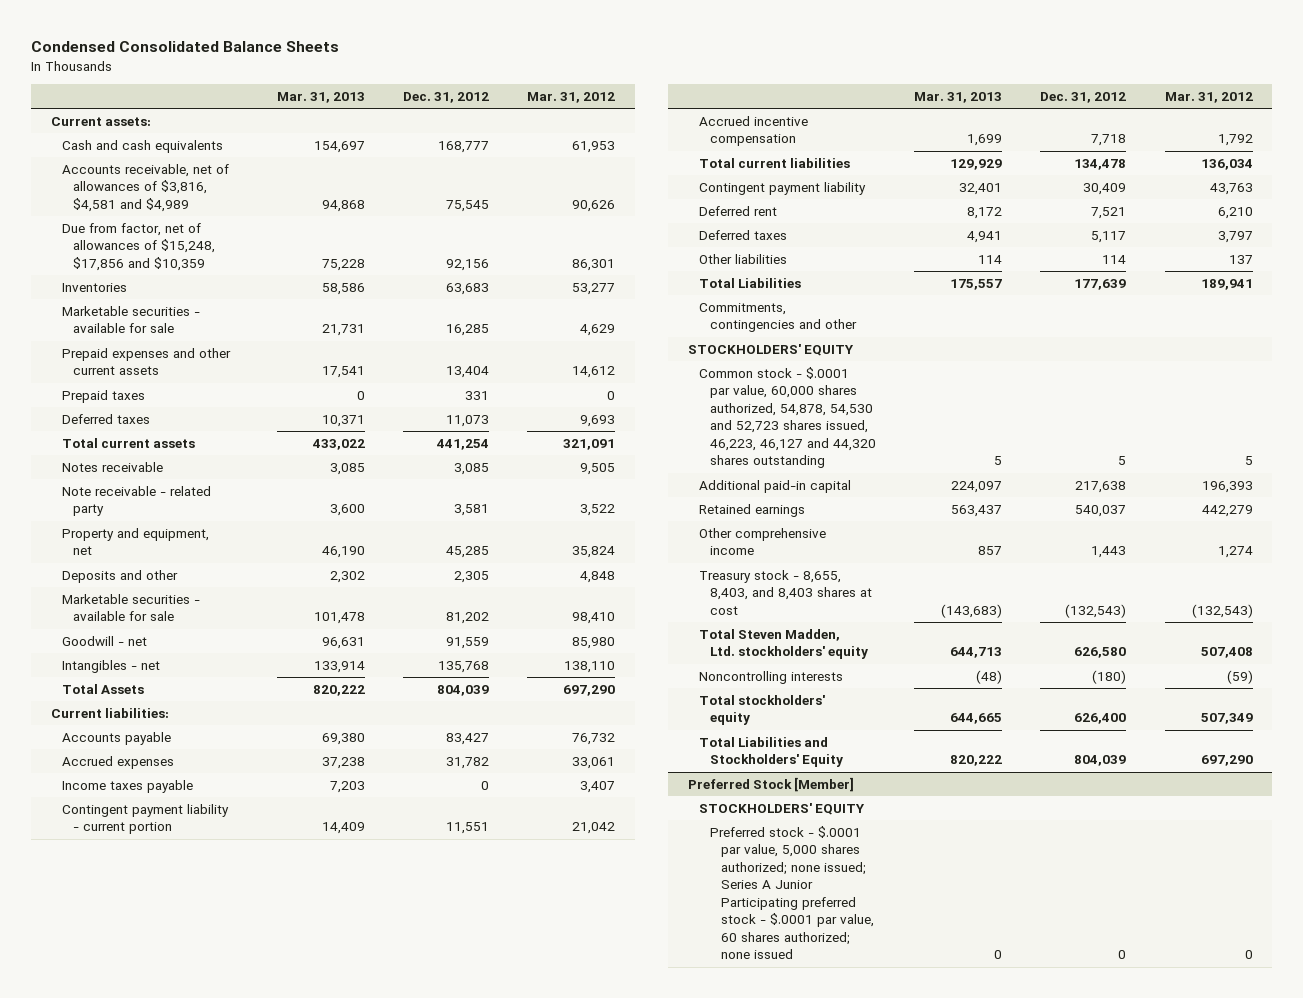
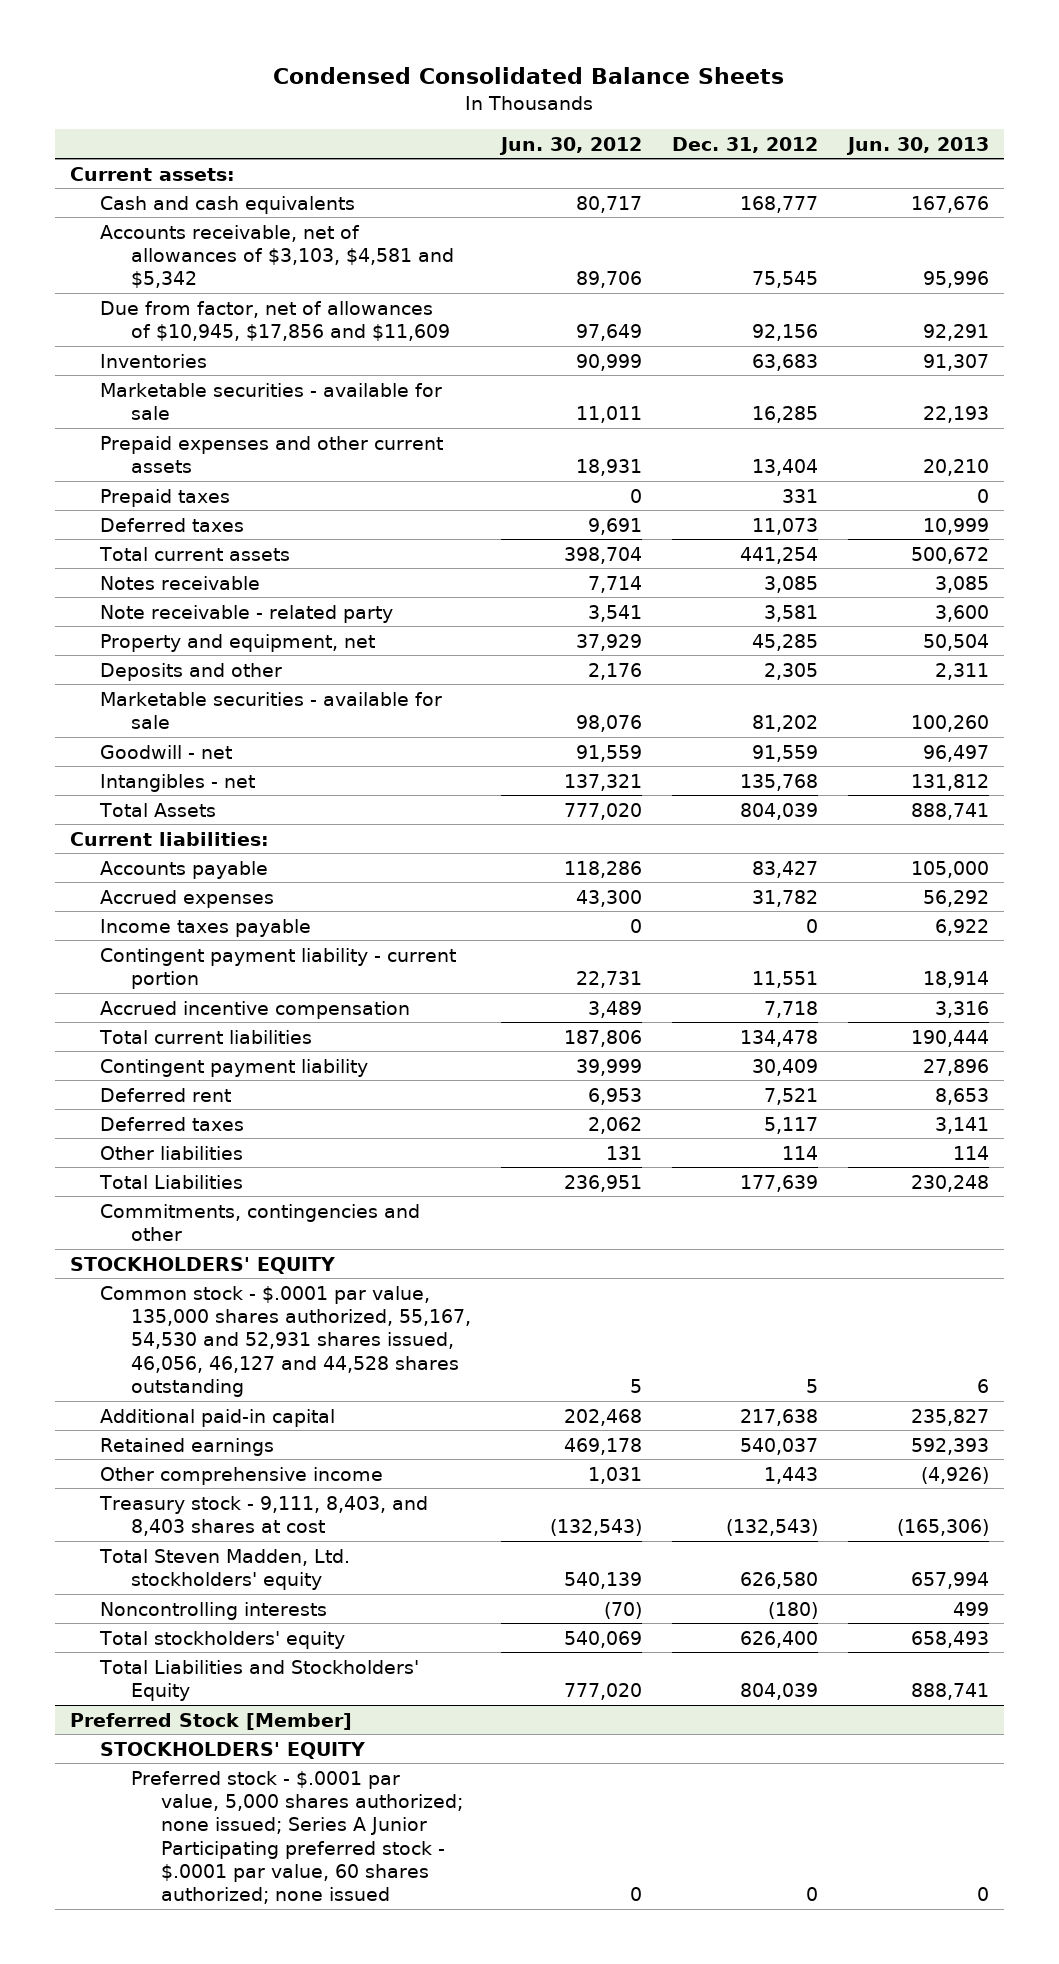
[276,92,365,104] Mar. 31, 2013 -> none
[527,92,616,104] Mar. 31, 2012 -> none
none -> [498,136,642,155] Jun. 30, 2012
none -> [845,136,989,155] Jun. 30, 2013
[61,163,229,212] Accounts receivable, net of allowances of $3,816, $4,581 and $4,989 -> [100,224,454,289] Accounts receivable, net of allowances of $3,103, $4,581 and $5,342
[61,222,215,271] Due from factor, net of allowances of $15,248, $17,856 and $10,359 -> [100,300,450,341] Due from factor, net of allowances of $10,945, $17,856 and $11,609
[698,366,876,469] Common stock - $.0001 par value, 60,000 shares authorized, 54,878, 54,530 and 52,723 shares issued, 46,223, 46,127 and 44,320 shares outstanding -> [100,1285,471,1397] Common stock - $.0001 par value, 135,000 shares authorized, 55,167, 54,530 and 52,931 shares issued, 46,056, 46,127 and 44,528 shares outstanding
[698,569,872,615] Treasury stock - 8,655, 8,403, and 8,403 shares at cost -> [99,1495,429,1536] Treasury stock - 9,111, 8,403, and 8,403 shares at cost

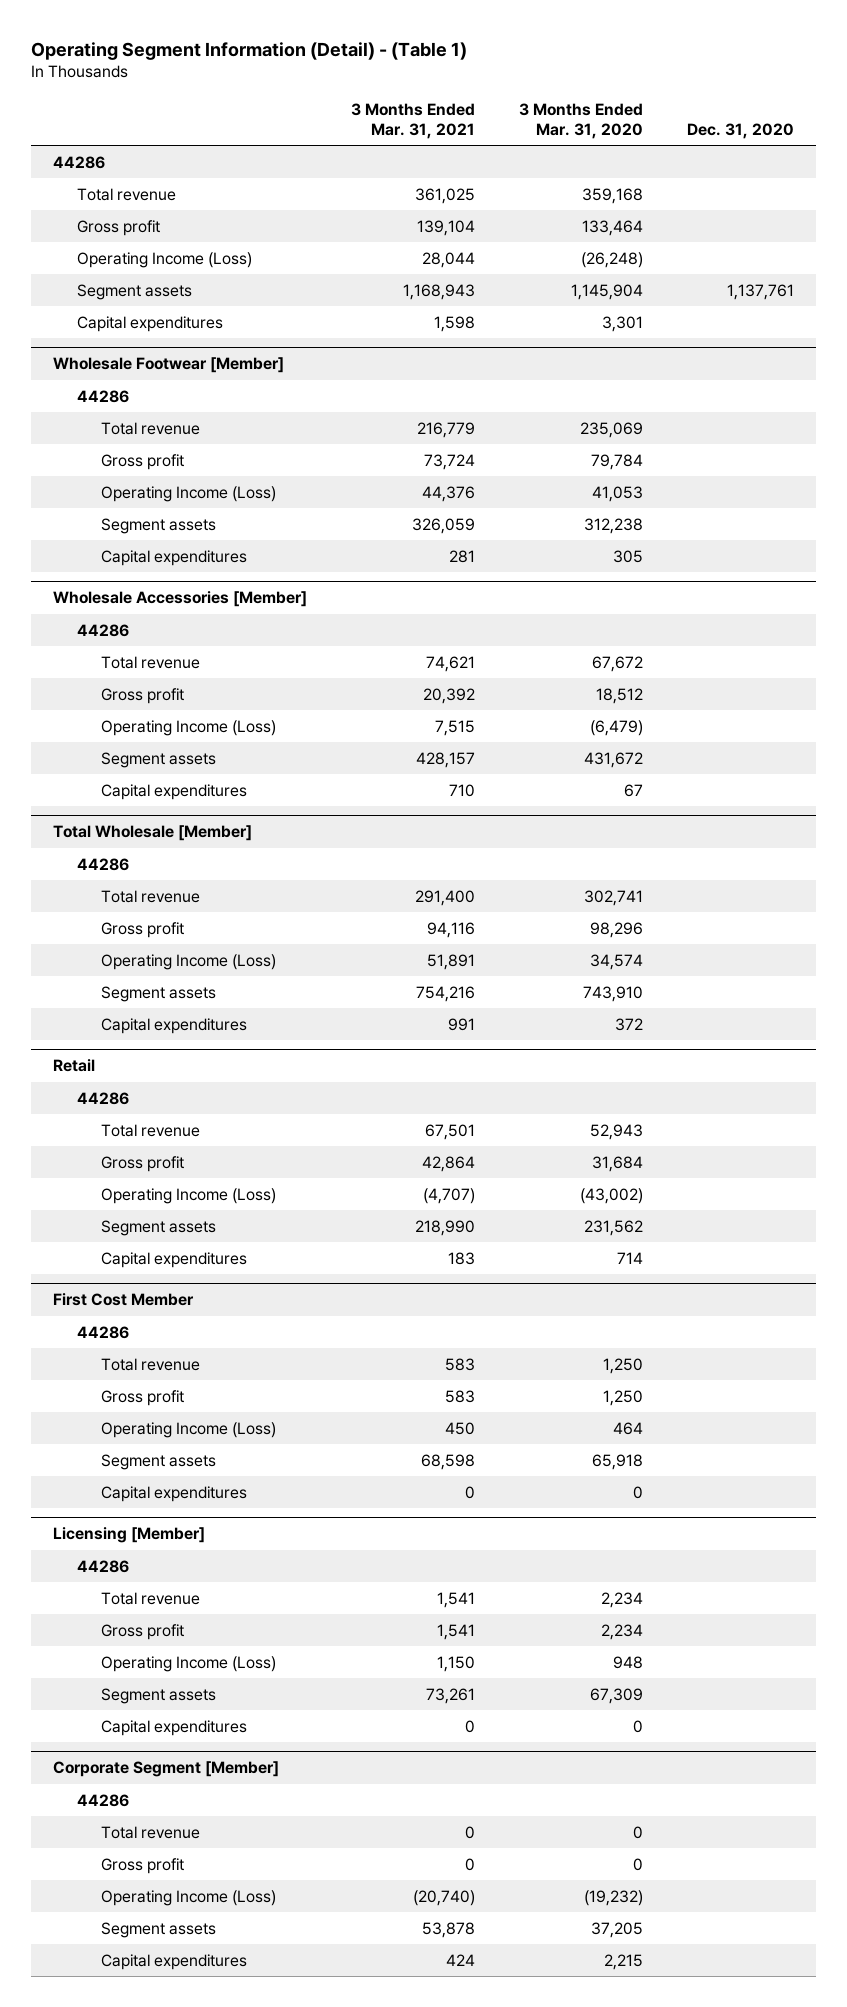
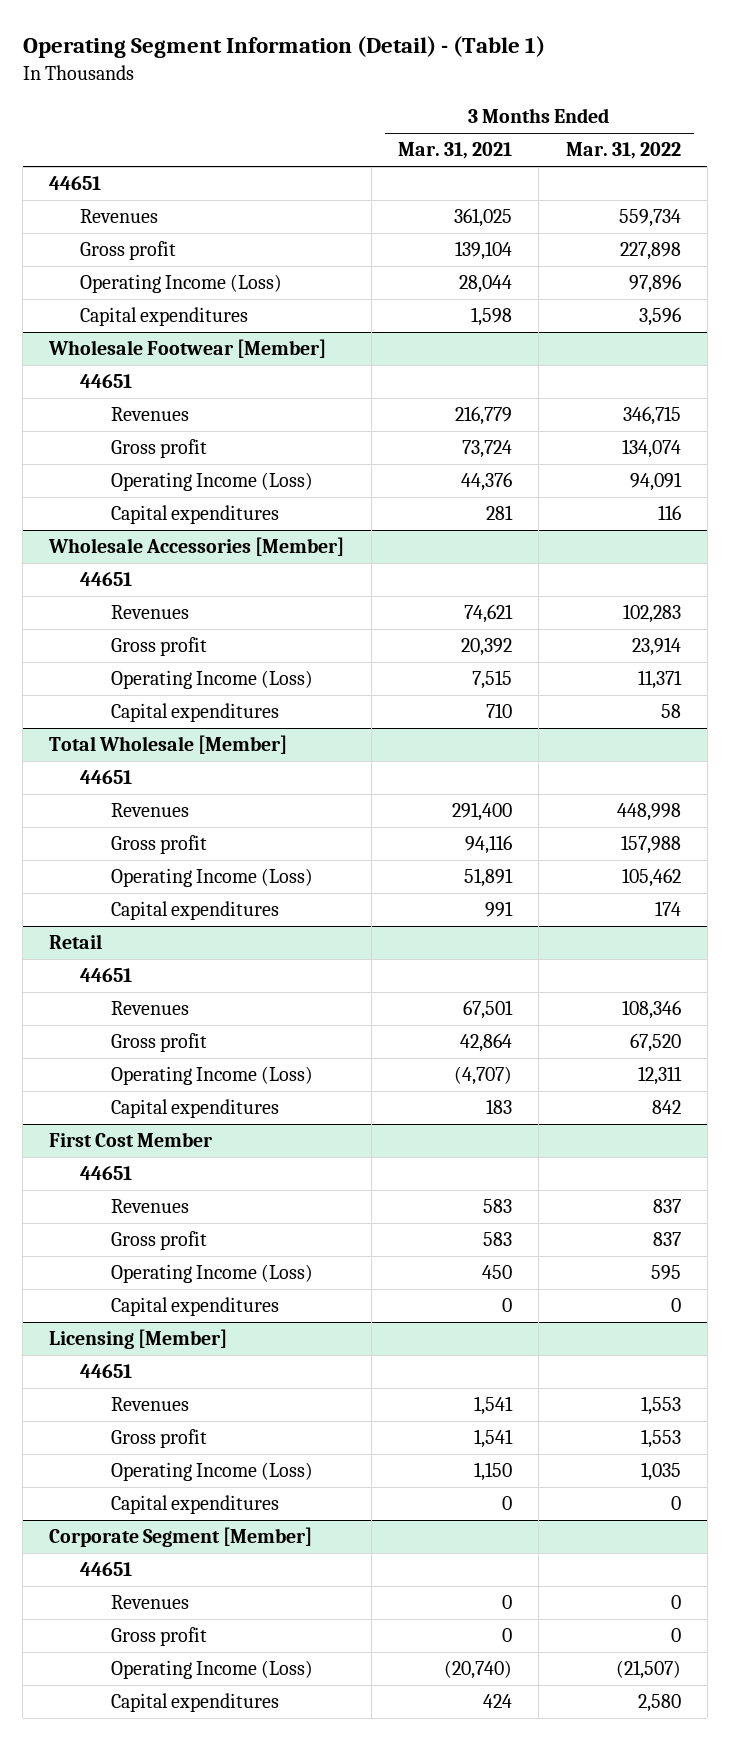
[518,103,643,139] 3 Months Ended Mar. 31, 2020 -> none
[687,122,795,139] Dec. 31, 2020 -> none
none -> [565,142,681,160] Mar. 31, 2022
[52,155,105,169] 44286 -> [49,176,102,191] 44651
[76,187,176,201] Total revenue -> [79,209,158,224] Revenues
[76,283,192,300] Segment assets -> none
[76,389,129,403] 44286 -> [79,374,132,389] 44651
[100,421,200,435] Total revenue -> [110,407,189,422] Revenues
[100,517,216,534] Segment assets -> none
[76,623,129,637] 44286 -> [79,572,132,587] 44651
[100,655,200,669] Total revenue -> [110,605,189,620] Revenues
[100,751,216,768] Segment assets -> none
[76,857,129,871] 44286 -> [79,770,132,785] 44651
[100,889,200,903] Total revenue -> [110,803,189,818] Revenues
[100,985,216,1002] Segment assets -> none
[76,1091,129,1105] 44286 -> [79,968,132,983] 44651
[100,1123,200,1137] Total revenue -> [110,1001,189,1016] Revenues
[100,1219,216,1236] Segment assets -> none
[76,1325,129,1339] 44286 -> [79,1166,132,1181] 44651
[100,1357,200,1371] Total revenue -> [110,1199,189,1214] Revenues
[100,1453,216,1470] Segment assets -> none
[76,1559,129,1573] 44286 -> [79,1364,132,1379] 44651
[100,1591,200,1605] Total revenue -> [110,1397,189,1412] Revenues
[100,1687,216,1704] Segment assets -> none
[76,1793,129,1807] 44286 -> [79,1562,132,1577] 44651
[100,1825,200,1839] Total revenue -> [110,1595,189,1610] Revenues
[100,1921,216,1938] Segment assets -> none

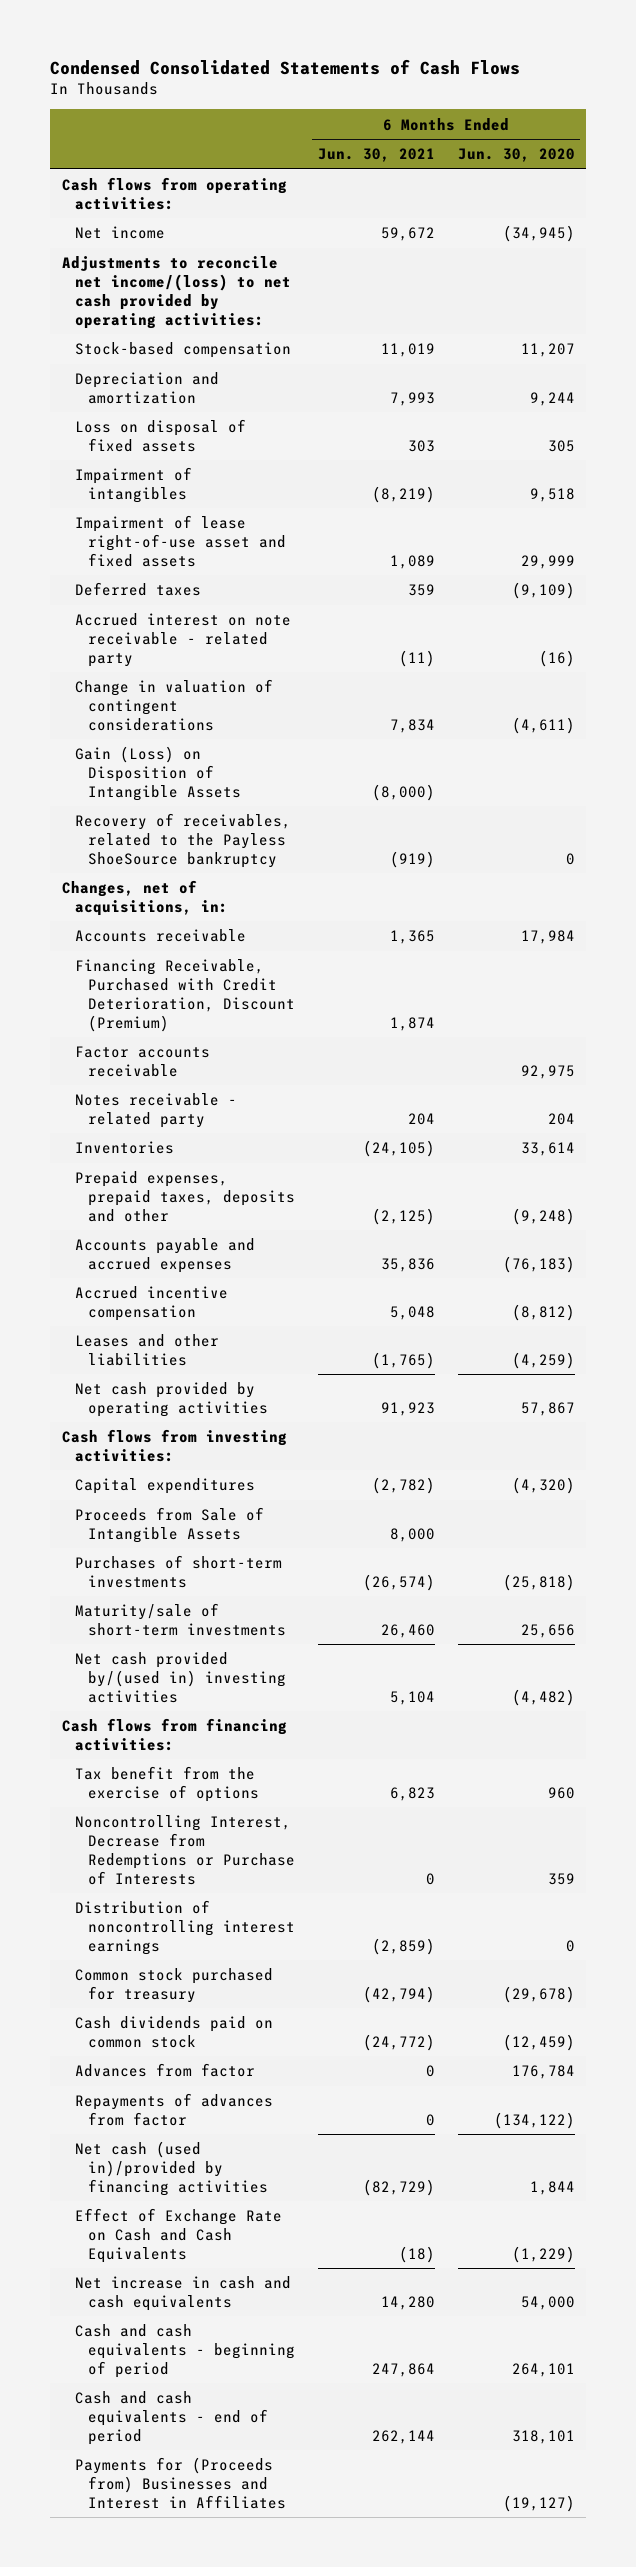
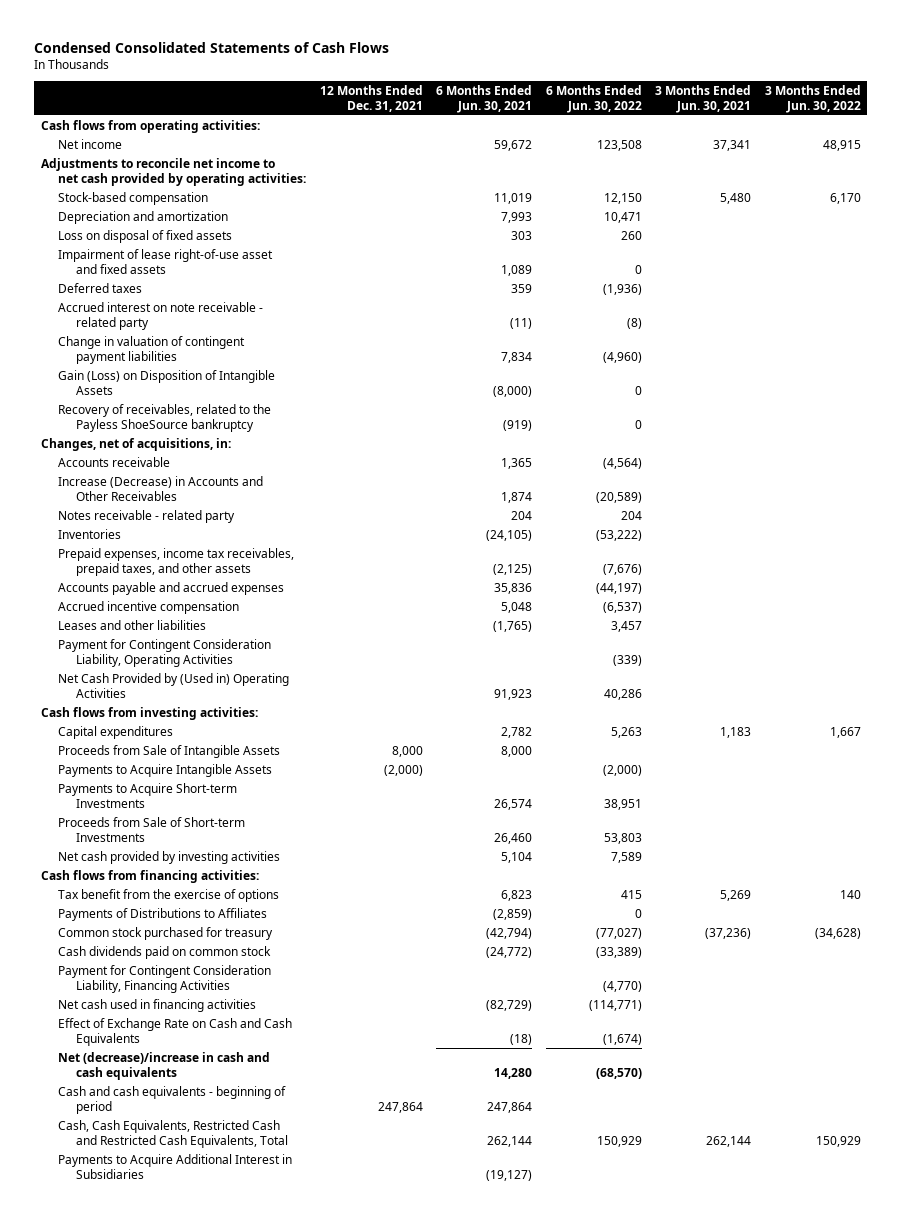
[457,148,575,163] Jun. 30, 2020 -> none
none -> [319,84,423,112] 12 Months Ended Dec. 31, 2021
none -> [545,84,642,113] 6 Months Ended Jun. 30, 2022
none -> [655,84,752,113] 3 Months Ended Jun. 30, 2021
none -> [764,84,861,113] 3 Months Ended Jun. 30, 2022
[61,256,291,329] Adjustments to reconcile net income/(loss) to net cash provided by operating activities: -> [40,157,307,186] Adjustments to reconcile net income to net cash provided by operating activities:
[74,467,192,503] Impairment of intangibles -> none
[74,679,273,731] Change in valuation of contingent considerations -> [58,335,246,364] Change in valuation of contingent payment liabilities
[74,1046,210,1077] Factor accounts receivable -> none
[74,959,295,1032] Financing Receivable, Purchased with Credit Deterioration, Discount (Premium) -> [58,475,264,501] Increase (Decrease) in Accounts and Other Receivables
[74,1171,295,1222] Prepaid expenses, prepaid taxes, deposits and other -> [58,547,295,576] Prepaid expenses, income tax receivables, prepaid taxes, and other assets
none -> [58,638,272,667] Payment for Contingent Consideration Liability, Operating Activities
[74,1382,268,1417] Net cash provided by operating activities -> [58,672,290,698] Net Cash Provided by (Used in) Operating Activities
[371,1477,435,1495] (2,782) -> [501,726,533,738] 2,782
[74,1555,282,1588] Purchases of short-term investments -> none
none -> [58,763,273,777] Payments to Acquire Intangible Assets
none -> [58,782,238,808] Payments to Acquire Short-term Investments
[74,1603,286,1636] Maturity/sale of short-term investments -> [58,816,246,842] Proceeds from Sale of Short-term Investments
[74,1652,286,1703] Net cash provided by/(used in) investing activities -> [58,850,281,864] Net cash provided by investing activities
[74,1815,295,1885] Noncontrolling Interest, Decrease from Redemptions or Purchase of Interests -> none
[74,1900,295,1955] Distribution of noncontrolling interest earnings -> [58,907,268,921] Payments of Distributions to Affiliates
[74,2063,255,2078] Advances from factor -> none
[74,2093,273,2126] Repayments of advances from factor -> none
none -> [58,964,272,993] Payment for Contingent Consideration Liability, Financing Activities
[74,2141,268,2196] Net cash (used in)/provided by financing activities -> [58,998,257,1012] Net cash used in financing activities
[74,2276,291,2311] Net increase in cash and cash equivalents -> [58,1051,271,1080] Net (decrease)/increase in cash and cash equivalents
[74,2457,286,2509] Payments for (Proceeds from) Businesses and Interest in Affiliates -> none
[74,2391,268,2445] Cash and cash equivalents - end of period -> [58,1119,288,1148] Cash, Cash Equivalents, Restricted Cash and Restricted Cash Equivalents, Total
none -> [58,1153,293,1179] Payments to Acquire Additional Interest in Subsidiaries

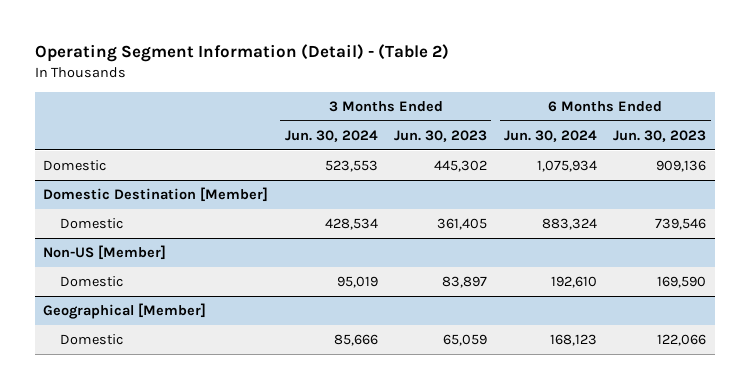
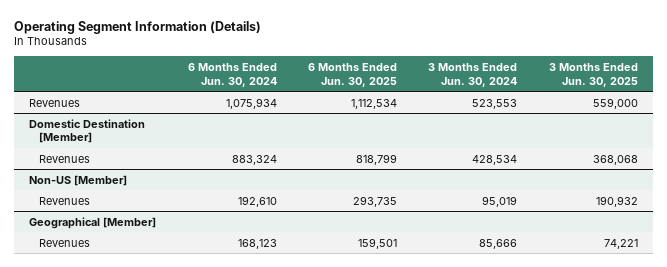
[34,44,449,63] Operating Segment Information (Detail) - (Table 2) -> [13,20,261,34] Operating Segment Information (Details)
[394,129,488,142] Jun. 30, 2023 -> none
[613,129,707,142] Jun. 30, 2023 -> none
none -> [307,62,397,87] 6 Months Ended Jun. 30, 2025
none -> [548,62,638,87] 3 Months Ended Jun. 30, 2025
[42,160,106,172] Domestic -> [29,98,81,107] Revenues
[59,218,123,230] Domestic -> [38,154,90,163] Revenues
[59,276,123,288] Domestic -> [38,196,90,205] Revenues
[59,334,123,346] Domestic -> [38,238,90,247] Revenues

